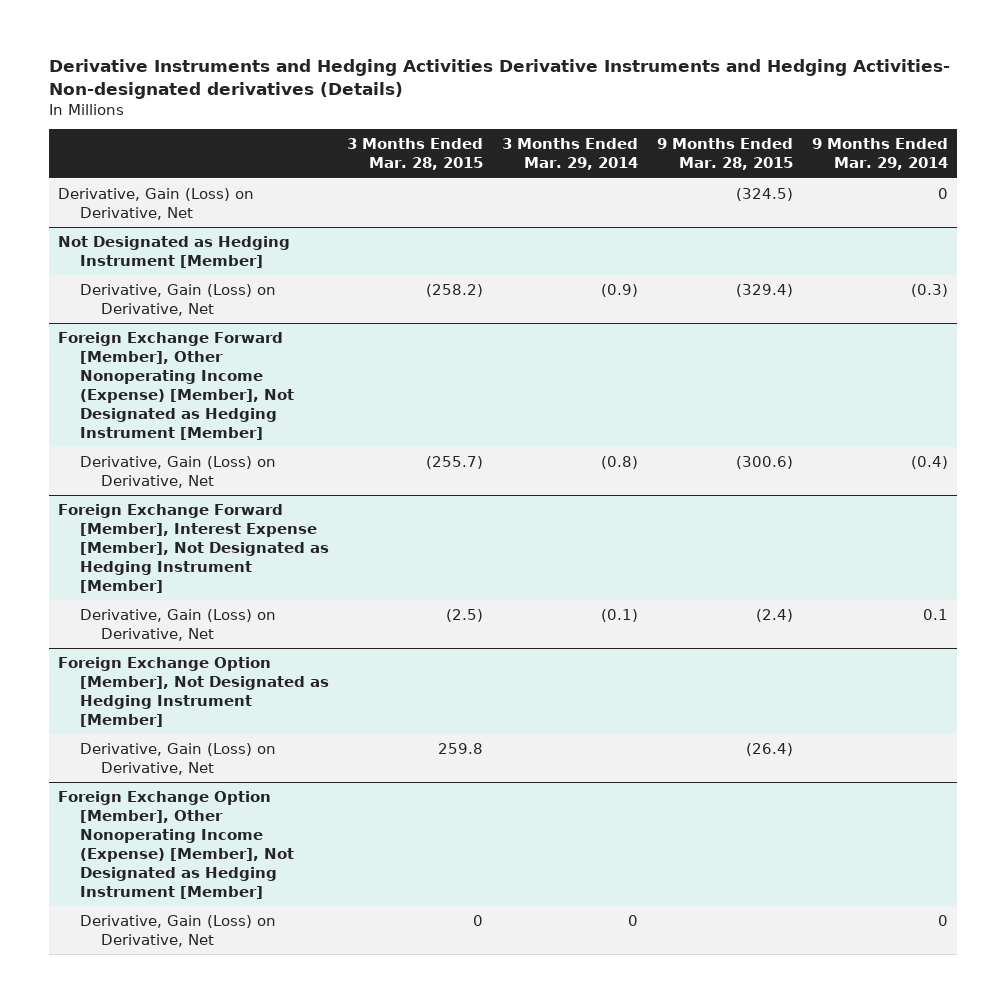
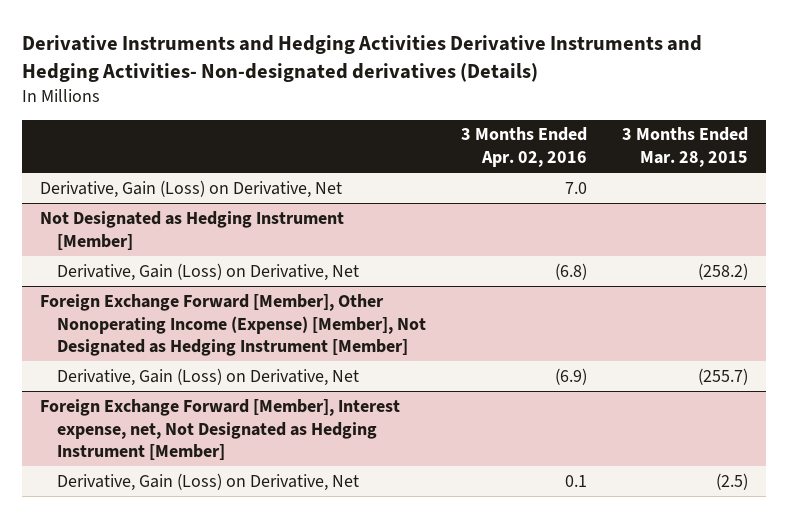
[502,138,639,171] 3 Months Ended Mar. 29, 2014 -> none
[656,138,793,171] 9 Months Ended Mar. 28, 2015 -> none
[811,138,948,171] 9 Months Ended Mar. 29, 2014 -> none
none -> [461,127,588,168] 3 Months Ended Apr. 02, 2016
[58,503,329,593] Foreign Exchange Forward [Member], Interest Expense [Member], Not Designated as Hedging Instrument [Member] -> [39,398,400,461] Foreign Exchange Forward [Member], Interest expense, net, Not Designated as Hedging Instrument [Member]
[58,656,329,727] Foreign Exchange Option [Member], Not Designated as Hedging Instrument [Member] -> none
[79,742,276,775] Derivative, Gain (Loss) on Derivative, Net -> none
[58,790,294,899] Foreign Exchange Option [Member], Other Nonoperating Income (Expense) [Member], Not Designated as Hedging Instrument [Member] -> none
[79,914,276,947] Derivative, Gain (Loss) on Derivative, Net -> none

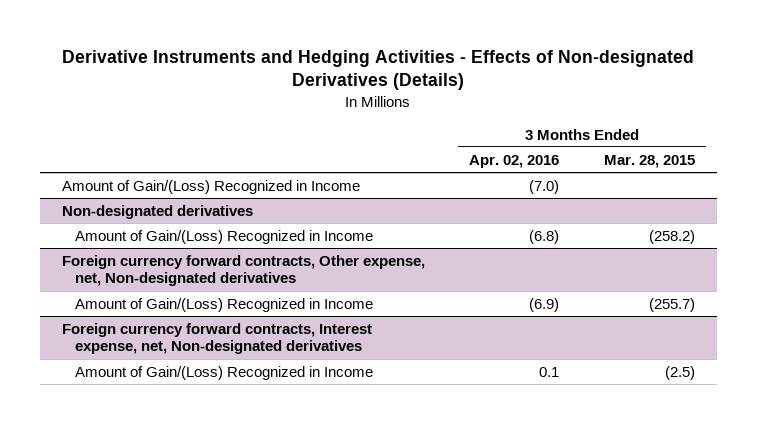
[22,34,703,82] Derivative Instruments and Hedging Activities Derivative Instruments and Hedging Activities- Non-designated derivatives (Details) -> [62,50,695,91] Derivative Instruments and Hedging Activities - Effects of Non-designated Derivatives (Details)
[39,293,427,357] Foreign Exchange Forward [Member], Other Nonoperating Income (Expense) [Member], Not Designated as Hedging Instrument [Member] -> none
[39,398,400,461] Foreign Exchange Forward [Member], Interest expense, net, Not Designated as Hedging Instrument [Member] -> none
[39,179,342,198] Derivative, Gain (Loss) on Derivative, Net -> [61,179,360,194] Amount of Gain/(Loss) Recognized in Income
[565,181,588,194] 7.0 -> [529,179,560,194] (7.0)
[39,210,344,250] Not Designated as Hedging Instrument [Member] -> [61,204,253,219] Non-designated derivatives
[57,262,360,281] Derivative, Gain (Loss) on Derivative, Net -> [75,229,374,244] Amount of Gain/(Loss) Recognized in Income
none -> [61,254,425,287] Foreign currency forward contracts, Other expense, net, Non-designated derivatives
[57,367,360,386] Derivative, Gain (Loss) on Derivative, Net -> [75,297,374,312] Amount of Gain/(Loss) Recognized in Income
none -> [61,322,372,355] Foreign currency forward contracts, Interest expense, net, Non-designated derivatives
[57,472,360,491] Derivative, Gain (Loss) on Derivative, Net -> [75,365,374,380] Amount of Gain/(Loss) Recognized in Income

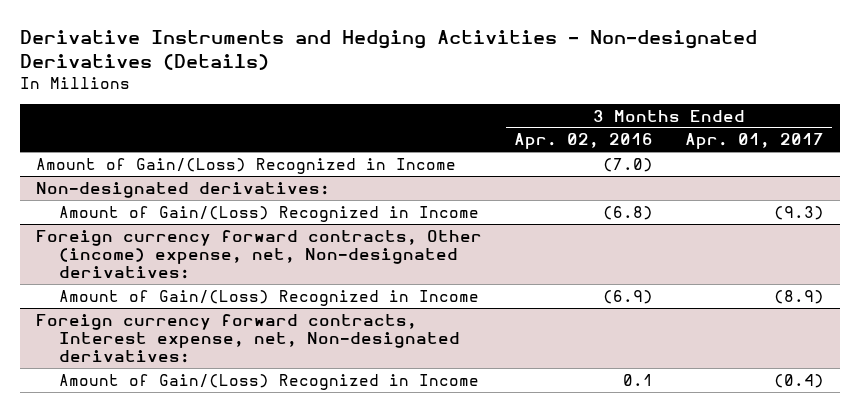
[62,50,695,91] Derivative Instruments and Hedging Activities - Effects of Non-designated Derivatives (Details) -> [19,29,757,70] Derivative Instruments and Hedging Activities - Non-designated Derivatives (Details)
[603,154,695,168] Mar. 28, 2015 -> none
none -> [685,133,825,150] Apr. 01, 2017
[61,204,253,219] Non-designated derivatives -> [35,181,330,198] Non-designated derivatives:
[61,254,425,287] Foreign currency forward contracts, Other expense, net, Non-designated derivatives -> [35,229,482,280] Foreign currency forward contracts, Other (income) expense, net, Non-designated derivatives:
[61,322,372,355] Foreign currency forward contracts, Interest expense, net, Non-designated derivatives -> [35,313,460,364] Foreign currency forward contracts, Interest expense, net, Non-designated derivatives:

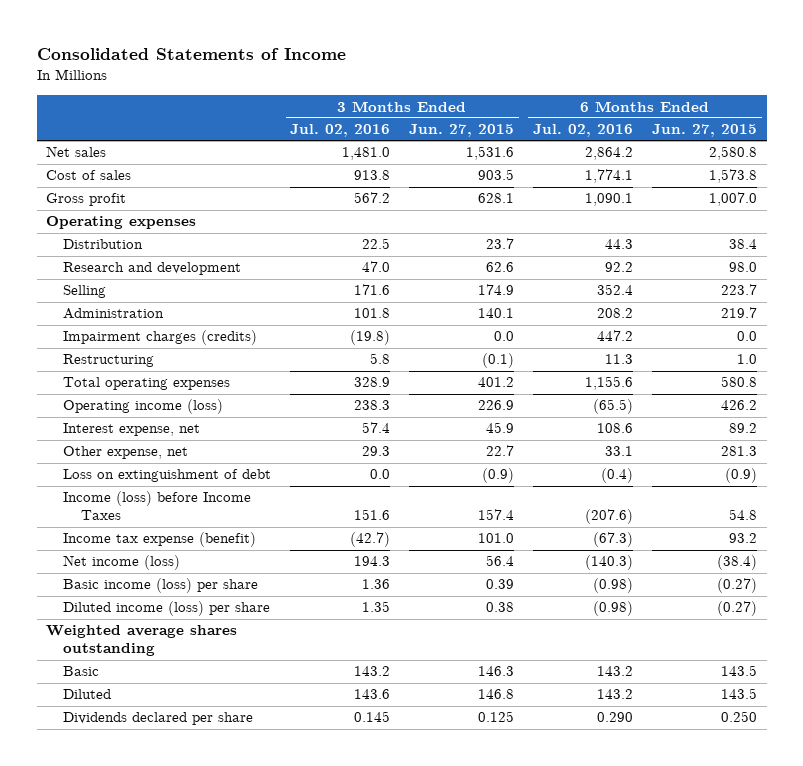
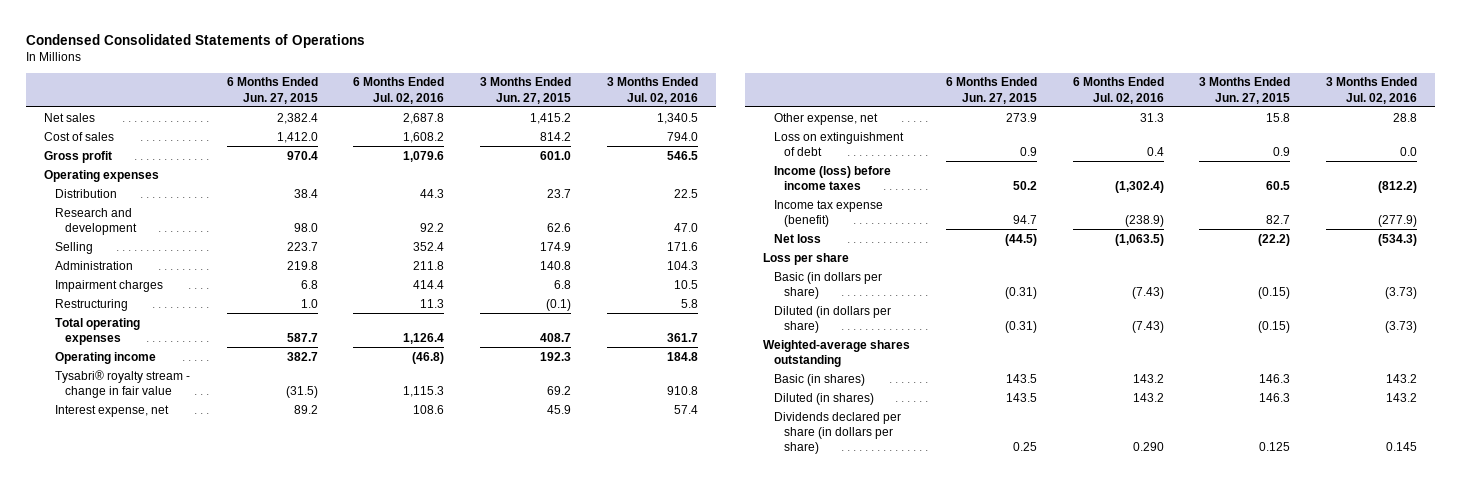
[36,47,346,60] Consolidated Statements of Income -> [26,33,366,48] Condensed Consolidated Statements of Operations
[342,147,391,161] 1,481.0 -> [656,112,698,124] 1,340.5
[466,146,515,161] 1,531.6 -> [530,112,572,124] 1,415.2
[585,147,634,161] 2,864.2 -> [403,112,445,124] 2,687.8
[709,146,758,161] 2,580.8 -> [276,112,318,124] 2,382.4
[354,170,391,181] 913.8 -> [666,131,698,141] 794.0
[478,169,515,181] 903.5 -> [540,131,572,141] 814.2
[585,169,634,184] 1,774.1 -> [403,131,445,143] 1,608.2
[709,169,758,184] 1,573.8 -> [276,131,318,143] 1,412.0
[354,192,391,204] 567.2 -> [666,150,698,160] 546.5
[478,193,515,204] 628.1 -> [540,150,572,160] 601.0
[585,193,634,207] 1,090.1 -> [403,150,445,162] 1,079.6
[709,192,758,207] 1,007.0 -> [286,150,318,160] 970.4
[354,308,391,319] 101.8 -> [666,260,698,270] 104.3
[478,308,515,319] 140.1 -> [540,260,572,270] 140.8
[597,308,634,319] 208.2 -> [413,260,445,270] 211.8
[721,307,758,319] 219.7 -> [286,260,318,270] 219.8
[63,330,258,346] Impairment charges (credits) -> [54,279,163,292] Impairment charges
[350,330,391,346] (19.8) -> [673,279,698,289] 10.5
[494,331,515,342] 0.0 -> [554,279,572,289] 6.8
[597,330,634,342] 447.2 -> [413,279,445,289] 414.4
[737,331,758,342] 0.0 -> [300,279,318,289] 6.8
[354,377,391,388] 328.9 -> [666,332,698,342] 361.7
[478,377,515,388] 401.2 -> [540,332,572,342] 408.7
[585,376,634,391] 1,155.6 -> [403,332,445,344] 1,126.4
[721,376,758,388] 580.8 -> [286,332,318,342] 587.7
[63,399,224,415] Operating income (loss) -> [54,351,156,364] Operating income
[354,400,391,411] 238.3 -> [666,351,698,361] 184.8
[478,400,515,411] 226.9 -> [540,351,572,361] 192.3
[593,399,634,415] (65.5) -> [412,351,445,364] (46.8)
[721,400,758,411] 426.2 -> [286,351,318,361] 382.7
none -> [54,369,190,398] Tysabri® royalty stream - change in fair value
[362,446,391,457] 29.3 -> [1393,112,1418,122] 28.8
[486,445,515,457] 22.7 -> [1266,112,1291,122] 15.8
[605,446,634,457] 33.1 -> [1139,112,1164,122] 31.3
[721,446,758,457] 281.3 -> [1005,112,1037,122] 273.9
[482,468,515,484] (0.9) -> [1273,146,1291,156] 0.9
[601,468,634,484] (0.4) -> [1146,146,1164,156] 0.4
[725,468,758,484] (0.9) -> [1019,146,1037,156] 0.9
[63,491,252,521] Income (loss) before Income Taxes -> [773,165,891,190] Income (loss) before income taxes
[354,509,391,521] 151.6 -> [1378,180,1418,193] (812.2)
[478,509,515,521] 157.4 -> [1266,180,1291,190] 60.5
[585,509,634,525] (207.6) -> [1114,180,1164,193] (1,302.4)
[729,509,758,521] 54.8 -> [1012,180,1037,190] 50.2
[350,532,391,548] (42.7) -> [1378,214,1418,227] (277.9)
[478,533,515,544] 101.0 -> [1266,214,1291,224] 82.7
[593,532,634,548] (67.3) -> [1124,214,1164,227] (238.9)
[729,533,758,544] 93.2 -> [1012,214,1037,224] 94.7
[63,555,181,571] Net income (loss) -> [773,233,821,243] Net loss
[354,556,391,567] 194.3 -> [1378,233,1418,246] (534.3)
[486,555,515,567] 56.4 -> [1258,233,1291,246] (22.2)
[585,555,634,571] (140.3) -> [1114,233,1164,246] (1,063.5)
[717,555,758,571] (38.4) -> [1004,233,1037,246] (44.5)
none -> [763,252,850,265] Loss per share
[63,578,259,594] Basic income (loss) per share -> [773,271,882,299] Basic (in dollars per share)
[362,579,391,590] 1.36 -> [1385,286,1418,299] (3.73)
[486,579,515,590] 0.39 -> [1258,286,1291,299] (0.15)
[593,578,634,594] (0.98) -> [1131,286,1164,299] (7.43)
[717,578,758,594] (0.27) -> [1004,286,1037,299] (0.31)
[63,601,271,617] Diluted income (loss) per share -> [773,305,891,333] Diluted (in dollars per share)
[362,601,391,613] 1.35 -> [1385,320,1418,333] (3.73)
[486,602,515,613] 0.38 -> [1258,320,1291,333] (0.15)
[593,601,634,617] (0.98) -> [1131,320,1164,333] (7.43)
[717,601,758,617] (0.27) -> [1004,320,1037,333] (0.31)
[46,625,238,657] Weighted average shares outstanding -> [763,339,911,367] Weighted-average shares outstanding
[63,666,100,677] Basic -> [773,373,865,386] Basic (in shares)
[63,689,112,700] Diluted -> [773,392,874,405] Diluted (in shares)
[354,689,391,700] 143.6 -> [1386,392,1418,402] 143.2
[478,689,515,700] 146.8 -> [1259,392,1291,402] 146.3
[63,712,254,726] Dividends declared per share -> [773,411,901,455] Dividends declared per share (in dollars per share)
[721,711,758,723] 0.250 -> [1012,442,1037,452] 0.25

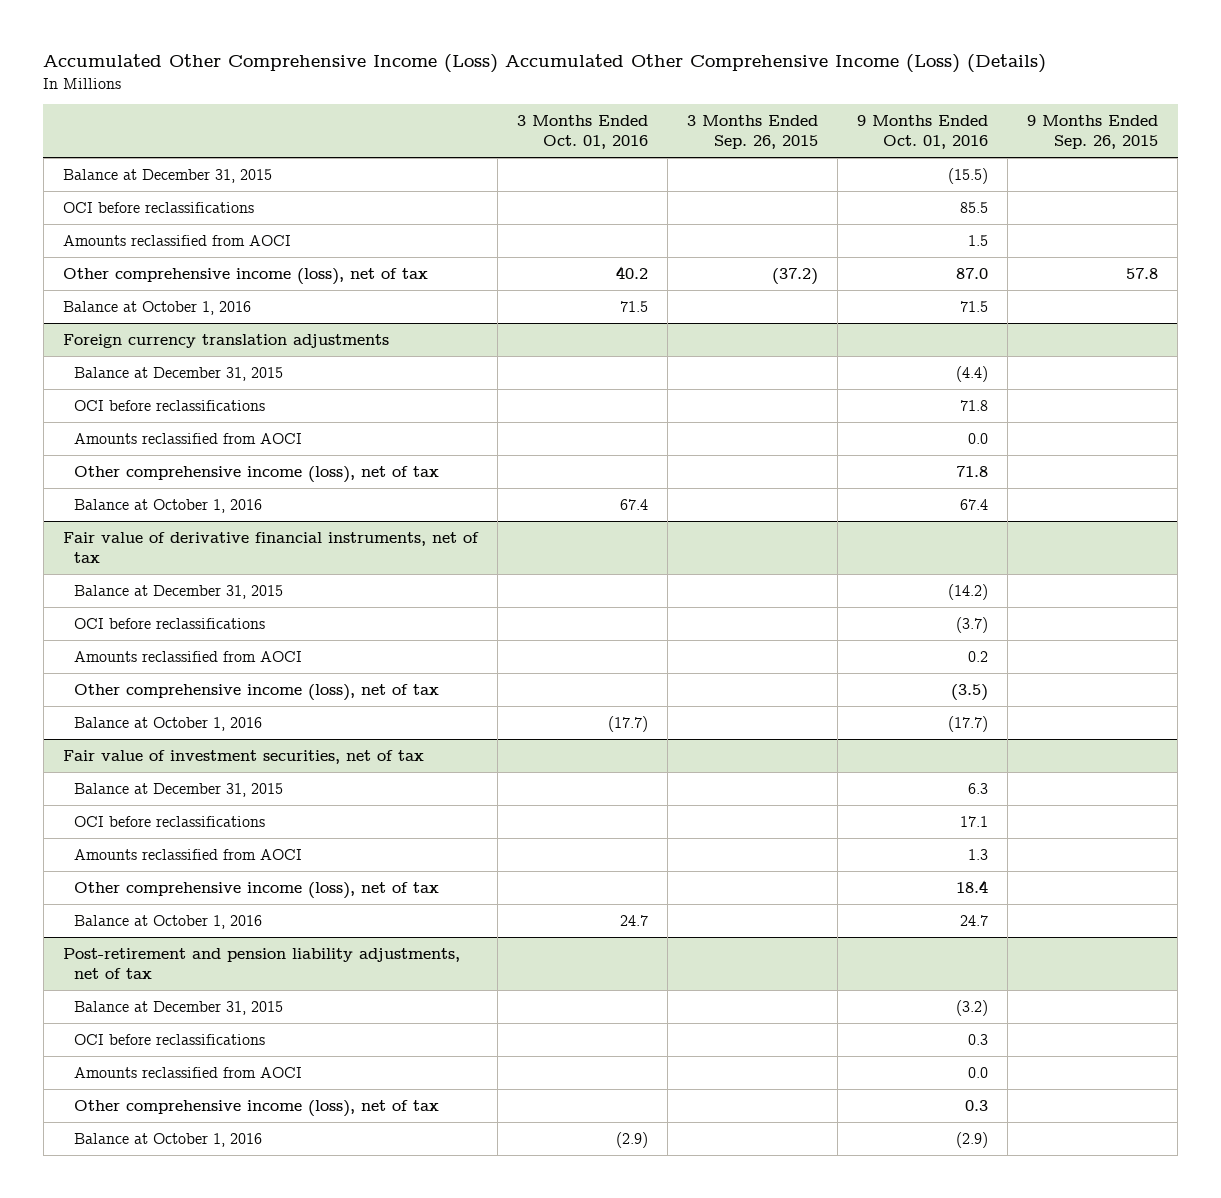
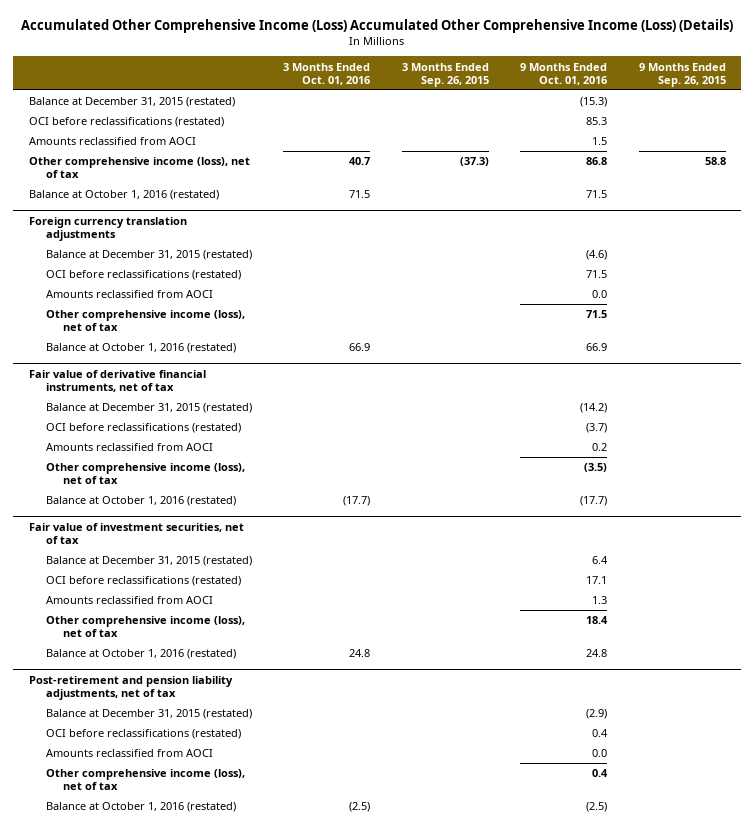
[62,168,272,183] Balance at December 31, 2015 -> [28,97,235,108] Balance at December 31, 2015 (restated)
[948,167,989,184] (15.5) -> [580,97,608,108] (15.3)
[62,201,254,213] OCI before reclassifications -> [28,117,224,128] OCI before reclassifications (restated)
[960,201,989,213] 85.5 -> [586,117,608,126] 85.3
[615,265,648,279] 40.2 -> [349,157,371,166] 40.7
[771,267,818,285] (37.2) -> [459,157,489,167] (37.3)
[956,267,989,279] 87.0 -> [586,157,608,166] 86.8
[1126,267,1159,279] 57.8 -> [704,157,726,166] 58.8
[62,300,251,315] Balance at October 1, 2016 -> [28,190,219,201] Balance at October 1, 2016 (restated)
[73,366,283,381] Balance at December 31, 2015 -> [45,250,252,261] Balance at December 31, 2015 (restated)
[956,365,989,382] (4.4) -> [586,250,608,261] (4.6)
[73,399,265,411] OCI before reclassifications -> [45,270,241,281] OCI before reclassifications (restated)
[960,399,989,411] 71.8 -> [586,270,608,279] 71.5
[956,465,989,477] 71.8 -> [586,310,608,319] 71.5
[73,498,262,513] Balance at October 1, 2016 -> [45,343,236,354] Balance at October 1, 2016 (restated)
[619,498,648,510] 67.4 -> [349,343,371,352] 66.9
[960,498,989,510] 67.4 -> [586,343,608,352] 66.9
[73,584,283,599] Balance at December 31, 2015 -> [45,403,252,414] Balance at December 31, 2015 (restated)
[73,617,265,629] OCI before reclassifications -> [45,423,241,434] OCI before reclassifications (restated)
[73,716,262,731] Balance at October 1, 2016 -> [45,496,236,507] Balance at October 1, 2016 (restated)
[73,782,283,797] Balance at December 31, 2015 -> [45,556,252,567] Balance at December 31, 2015 (restated)
[968,782,989,794] 6.3 -> [592,556,609,565] 6.4
[73,815,265,827] OCI before reclassifications -> [45,576,241,587] OCI before reclassifications (restated)
[73,914,262,929] Balance at October 1, 2016 -> [45,649,236,660] Balance at October 1, 2016 (restated)
[619,914,648,926] 24.7 -> [349,649,371,658] 24.8
[960,914,989,926] 24.7 -> [586,649,608,658] 24.8
[73,1000,283,1015] Balance at December 31, 2015 -> [45,709,252,720] Balance at December 31, 2015 (restated)
[956,999,989,1016] (3.2) -> [586,709,608,720] (2.9)
[73,1033,265,1045] OCI before reclassifications -> [45,729,241,740] OCI before reclassifications (restated)
[968,1033,989,1045] 0.3 -> [592,729,609,738] 0.4
[965,1099,989,1111] 0.3 -> [592,769,609,778] 0.4
[73,1132,262,1147] Balance at October 1, 2016 -> [45,802,236,813] Balance at October 1, 2016 (restated)
[615,1131,648,1148] (2.9) -> [349,802,371,813] (2.5)
[956,1131,989,1148] (2.9) -> [586,802,608,813] (2.5)

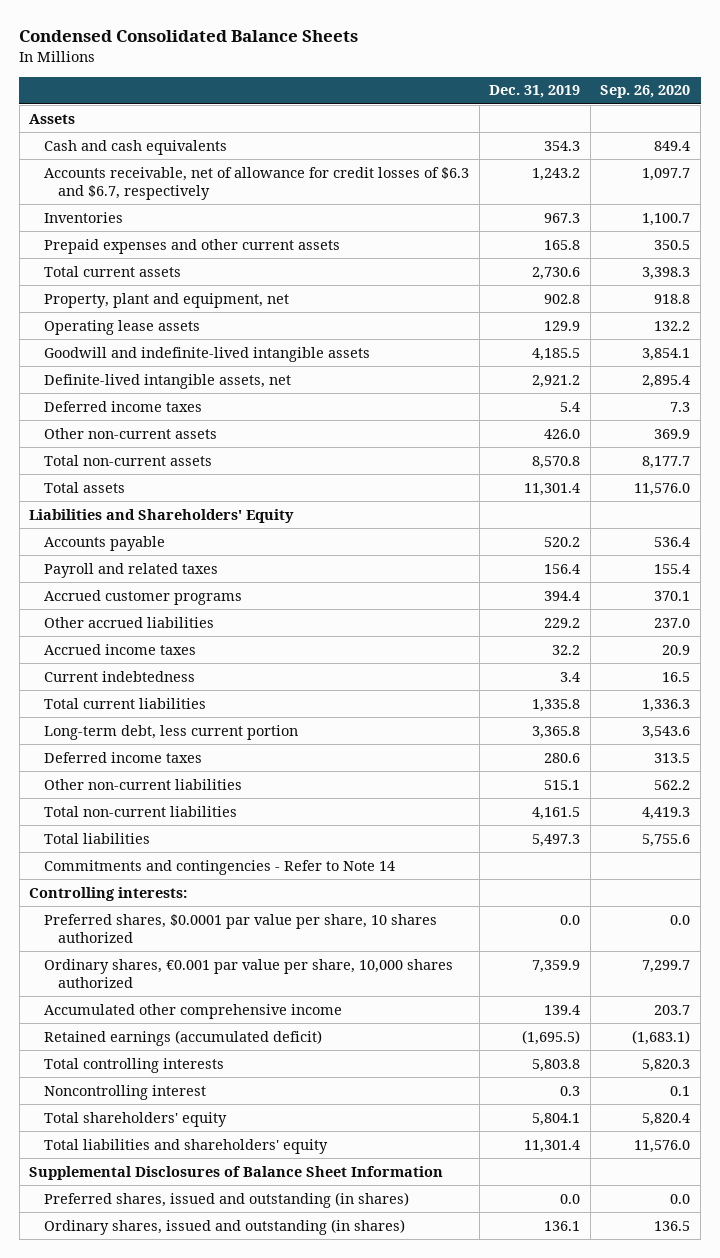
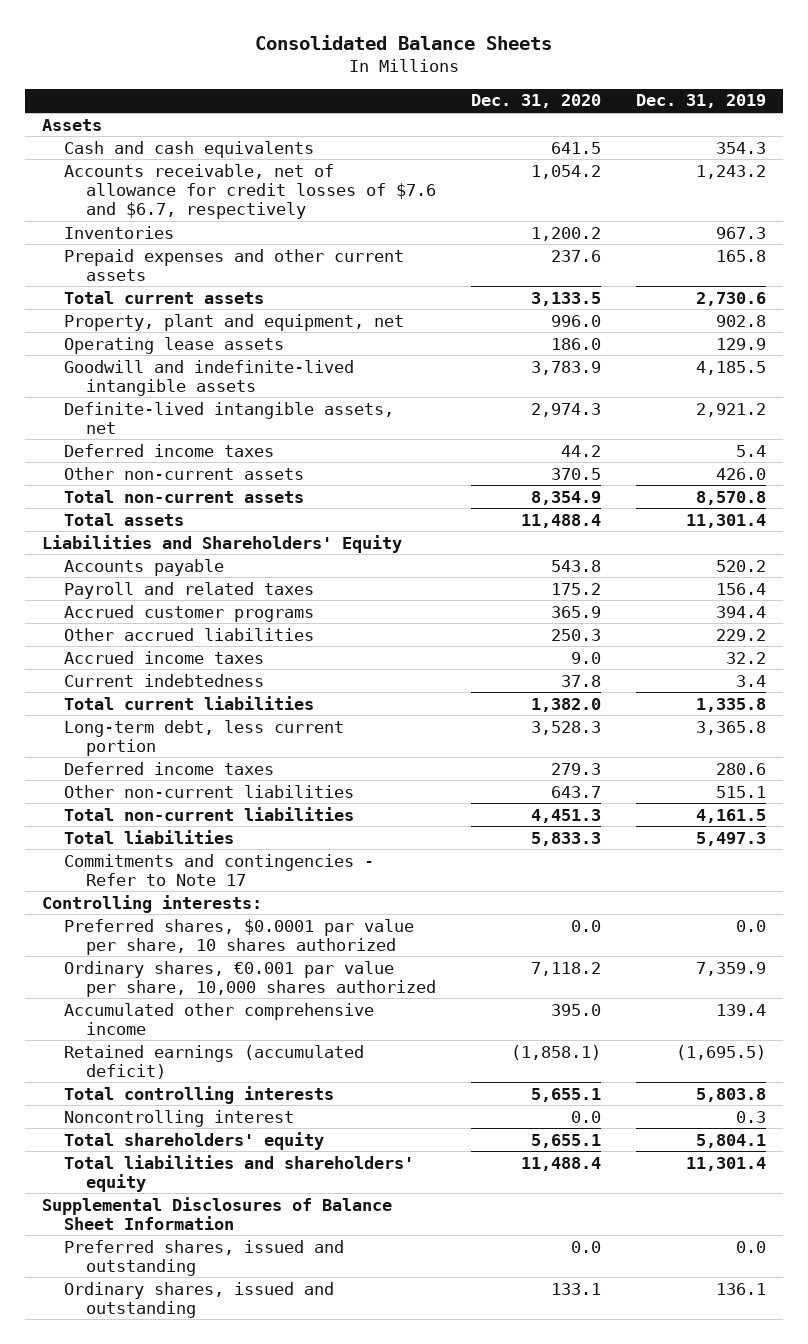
[19,30,359,43] Condensed Consolidated Balance Sheets -> [254,35,552,51] Consolidated Balance Sheets
[600,85,691,99] Sep. 26, 2020 -> none
none -> [470,94,601,109] Dec. 31, 2020
[43,166,469,201] Accounts receivable, net of allowance for credit losses of $6.3 and $6.7, respectively -> [64,163,437,220] Accounts receivable, net of allowance for credit losses of $7.6 and $6.7, respectively
[43,859,395,875] Commitments and contingencies - Refer to Note 14 -> [64,853,375,886] Commitments and contingencies - Refer to Note 17
[43,1191,409,1208] Preferred shares, issued and outstanding (in shares) -> [64,1239,345,1276] Preferred shares, issued and outstanding
[43,1218,405,1235] Ordinary shares, issued and outstanding (in shares) -> [64,1281,335,1318] Ordinary shares, issued and outstanding

